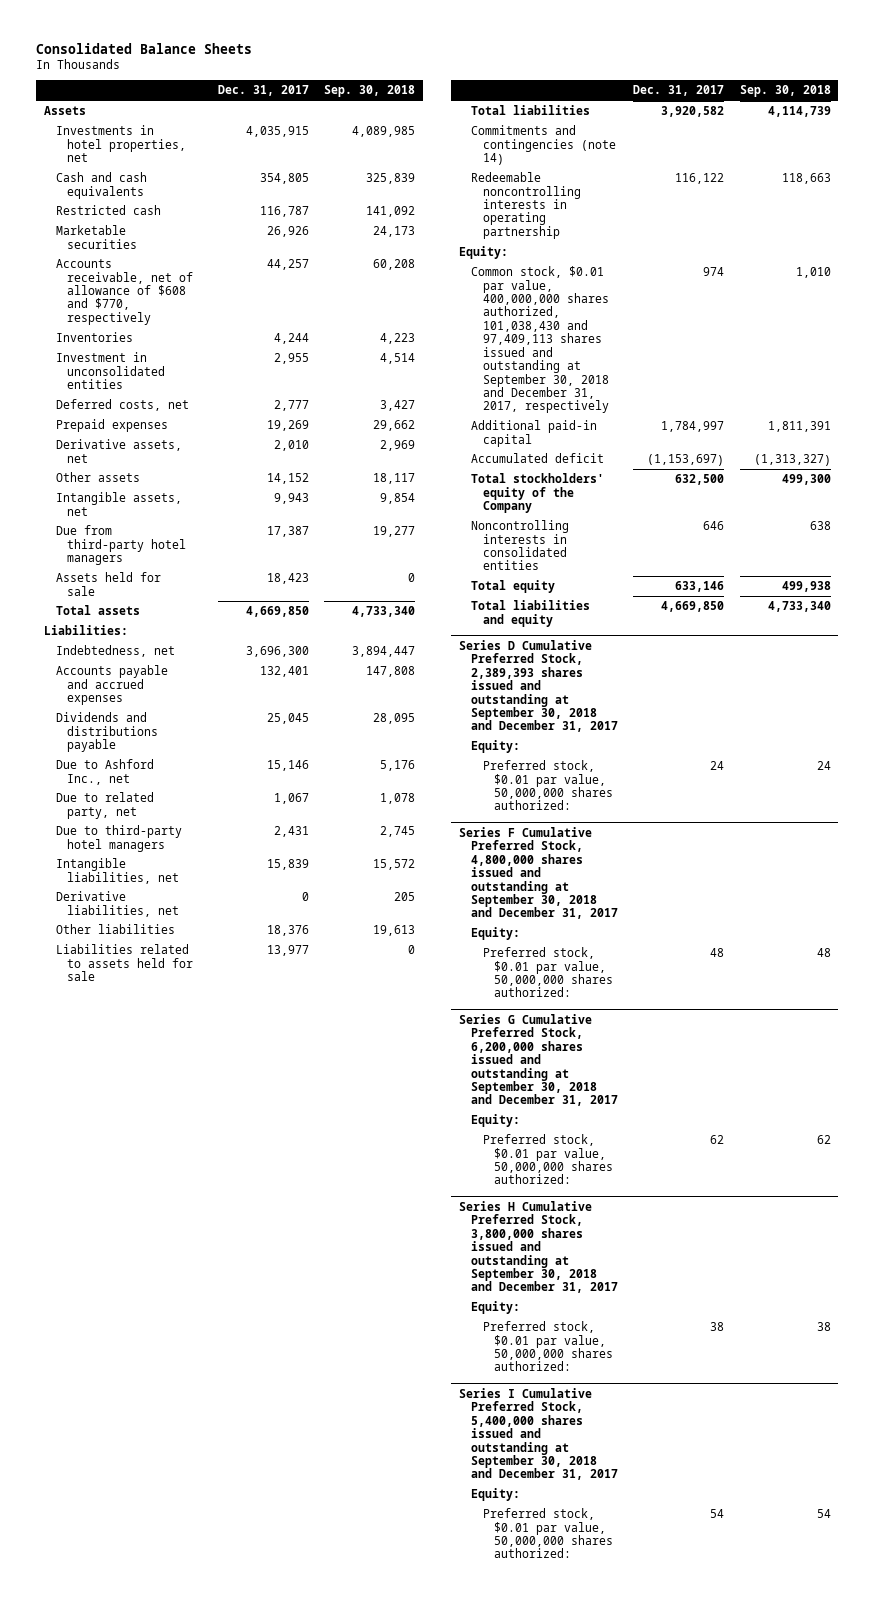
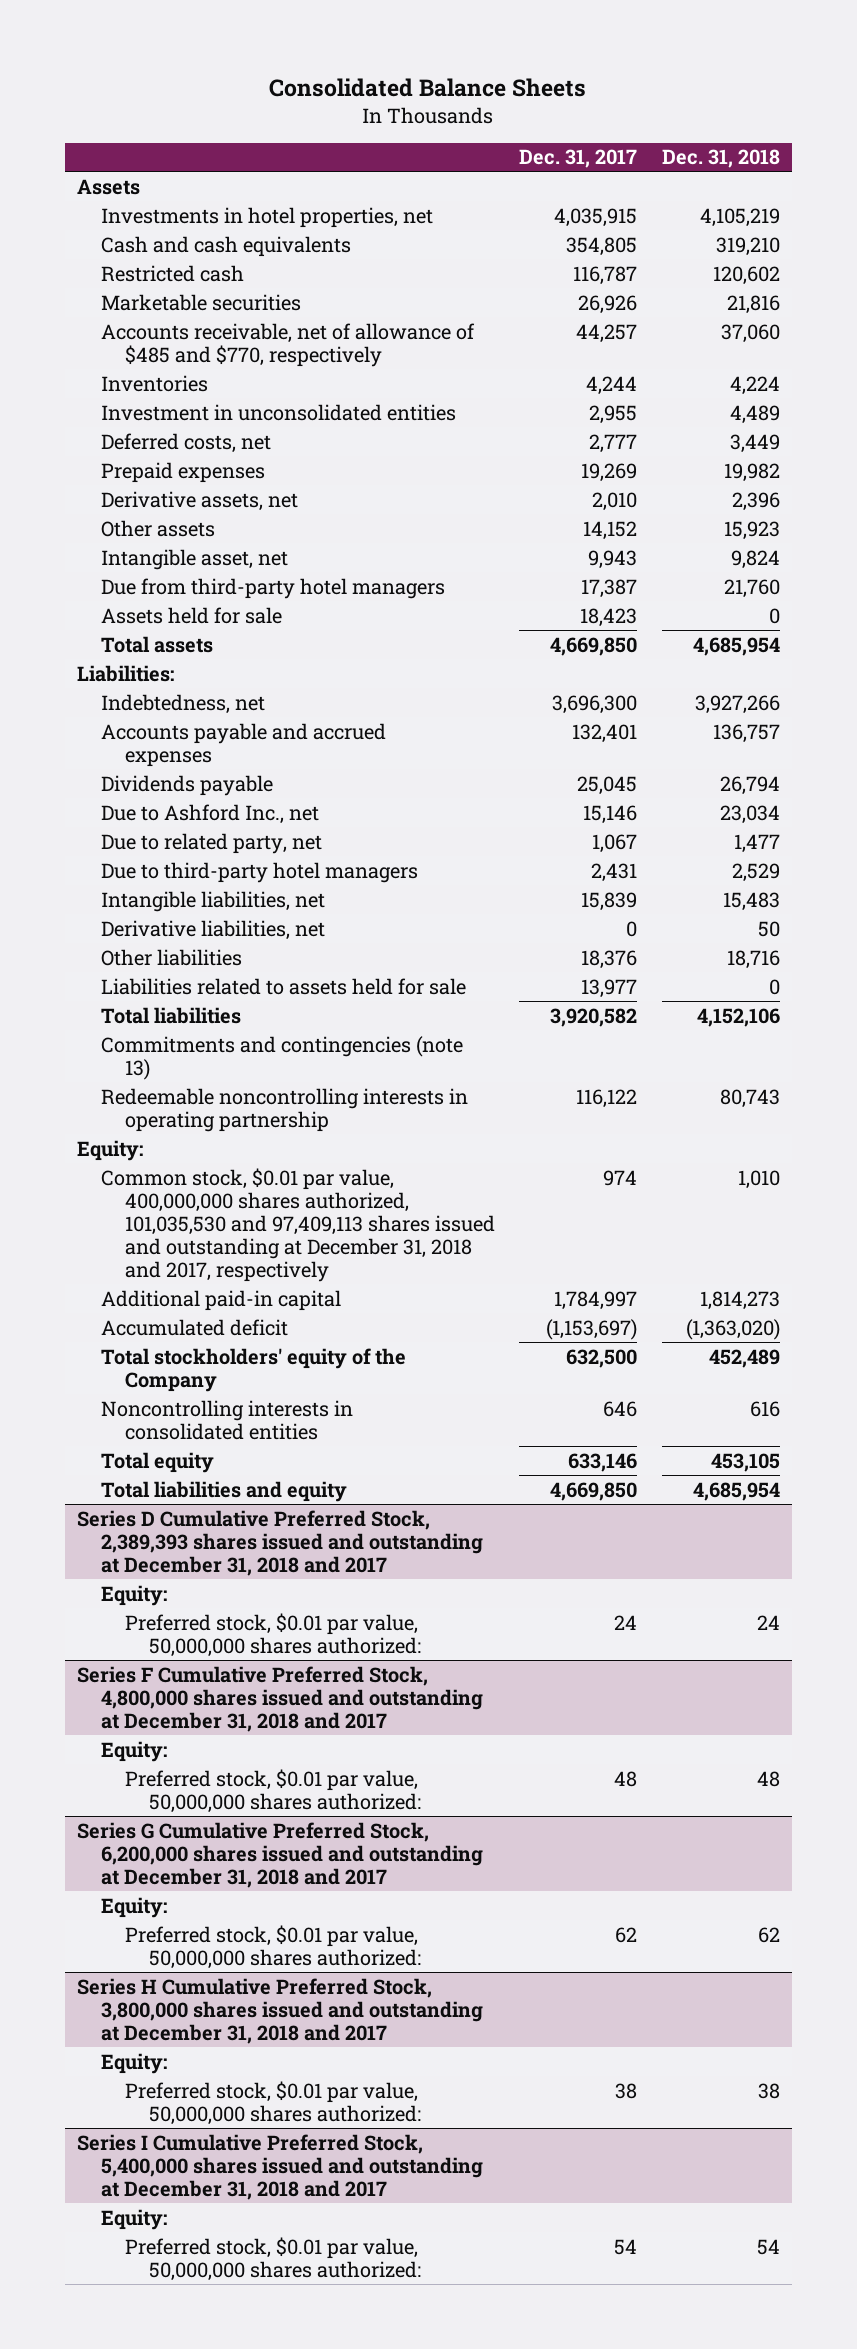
[324,85,416,98] Sep. 30, 2018 -> none
none -> [661,149,780,169] Dec. 31, 2018
[55,259,194,325] Accounts receivable, net of allowance of $608 and $770, respectively -> [101,322,476,367] Accounts receivable, net of allowance of $485 and $770, respectively
[55,492,182,516] Intangible assets, net -> [101,548,289,570] Intangible asset, net
[55,712,159,752] Dividends and distributions payable -> [101,774,274,796] Dividends payable
[470,125,616,165] Commitments and contingencies (note 14) -> [101,1035,464,1080] Commitments and contingencies (note 13)
[470,266,609,414] Common stock, $0.01 par value, 400,000,000 shares authorized, 101,038,430 and 97,409,113 shares issued and outstanding at September 30, 2018 and December 31, 2017, respectively -> [101,1167,496,1282] Common stock, $0.01 par value, 400,000,000 shares authorized, 101,035,530 and 97,409,113 shares issued and outstanding at December 31, 2018 and 2017, respectively
[459,639,618,733] Series D Cumulative Preferred Stock, 2,389,393 shares issued and outstanding at September 30, 2018 and December 31, 2017 -> [77,1509,484,1576] Series D Cumulative Preferred Stock, 2,389,393 shares issued and outstanding at December 31, 2018 and 2017
[459,826,618,920] Series F Cumulative Preferred Stock, 4,800,000 shares issued and outstanding at September 30, 2018 and December 31, 2017 -> [77,1665,484,1732] Series F Cumulative Preferred Stock, 4,800,000 shares issued and outstanding at December 31, 2018 and 2017
[459,1013,618,1107] Series G Cumulative Preferred Stock, 6,200,000 shares issued and outstanding at September 30, 2018 and December 31, 2017 -> [77,1821,484,1888] Series G Cumulative Preferred Stock, 6,200,000 shares issued and outstanding at December 31, 2018 and 2017
[459,1200,618,1294] Series H Cumulative Preferred Stock, 3,800,000 shares issued and outstanding at September 30, 2018 and December 31, 2017 -> [77,1977,484,2044] Series H Cumulative Preferred Stock, 3,800,000 shares issued and outstanding at December 31, 2018 and 2017
[459,1387,618,1481] Series I Cumulative Preferred Stock, 5,400,000 shares issued and outstanding at September 30, 2018 and December 31, 2017 -> [77,2133,484,2200] Series I Cumulative Preferred Stock, 5,400,000 shares issued and outstanding at December 31, 2018 and 2017

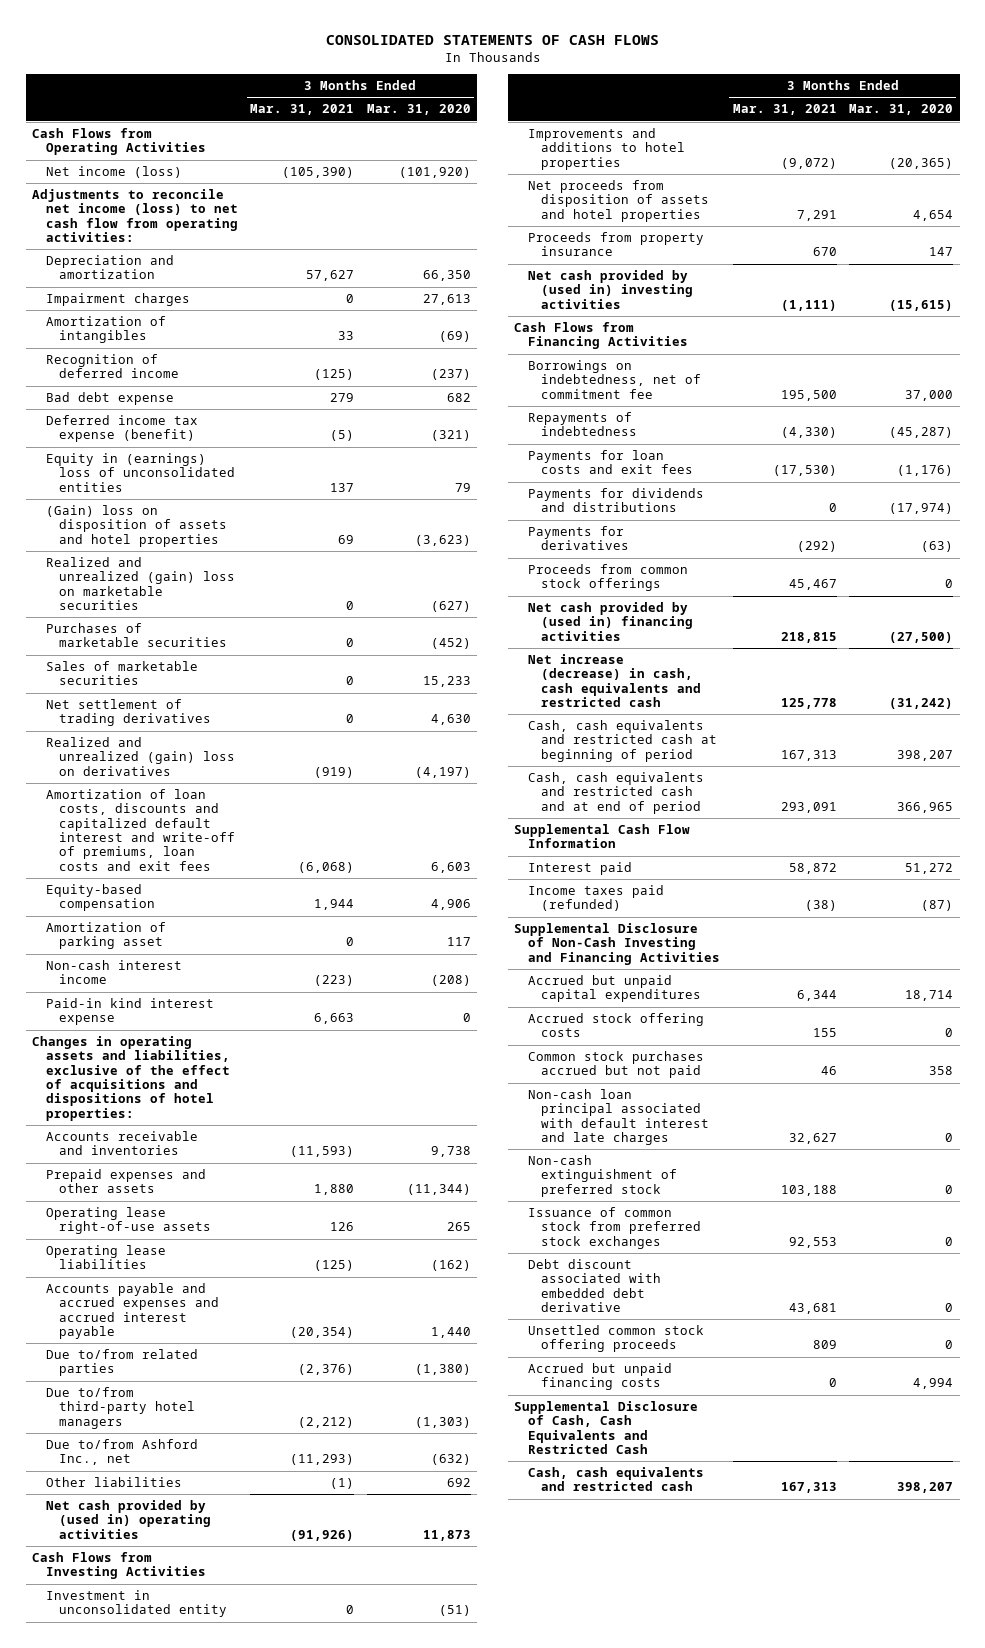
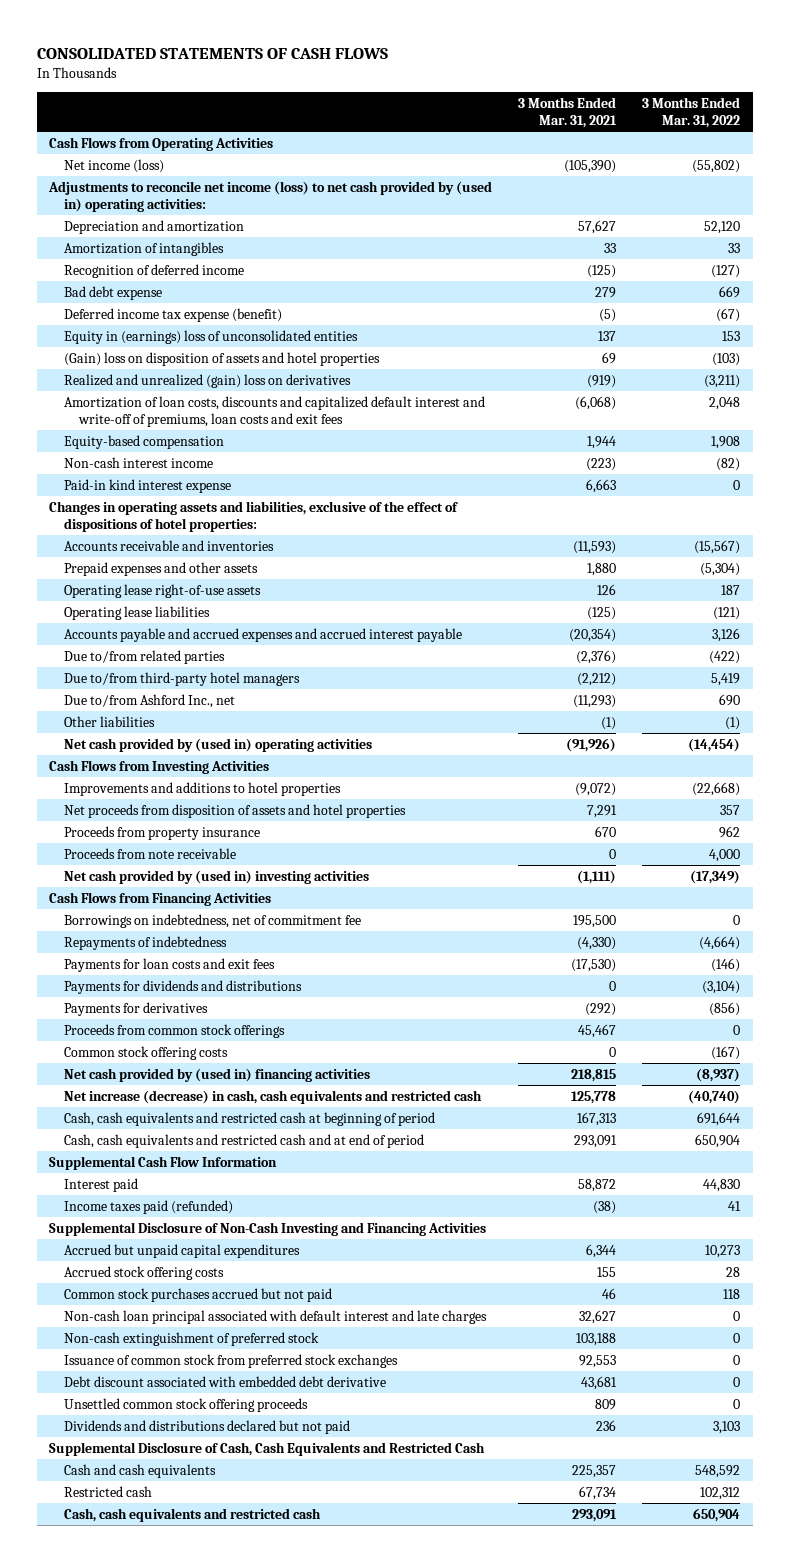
[366,104,471,116] Mar. 31, 2020 -> none
none -> [641,96,740,129] 3 Months Ended Mar. 31, 2022
[32,189,238,243] Adjustments to reconcile net income (loss) to net cash flow from operating activities: -> [48,180,493,213] Adjustments to reconcile net income (loss) to net cash provided by (used in) operating activities:
[45,293,190,307] Impairment charges -> none
[45,557,236,611] Realized and unrealized (gain) loss on marketable securities -> none
[45,623,228,648] Purchases of marketable securities -> none
[45,661,198,686] Sales of marketable securities -> none
[45,699,212,727] Net settlement of trading derivatives -> none
[45,922,166,950] Amortization of parking asset -> none
[32,1036,230,1121] Changes in operating assets and liabilities, exclusive of the effect of acquisitions and dispositions of hotel properties: -> [49,500,459,533] Changes in operating assets and liabilities, exclusive of the effect of dispositions of hotel properties:
[45,1590,228,1618] Investment in unconsolidated entity -> none
none -> [64,847,237,859] Proceeds from note receivable
none -> [64,1045,229,1060] Common stock offering costs
[527,1363,672,1391] Accrued but unpaid financing costs -> none
none -> [64,1419,351,1434] Dividends and distributions declared but not paid
none -> [64,1463,217,1478] Cash and cash equivalents
none -> [64,1485,153,1497] Restricted cash
[780,1482,837,1494] 167,313 -> [572,1508,618,1522] 293,091

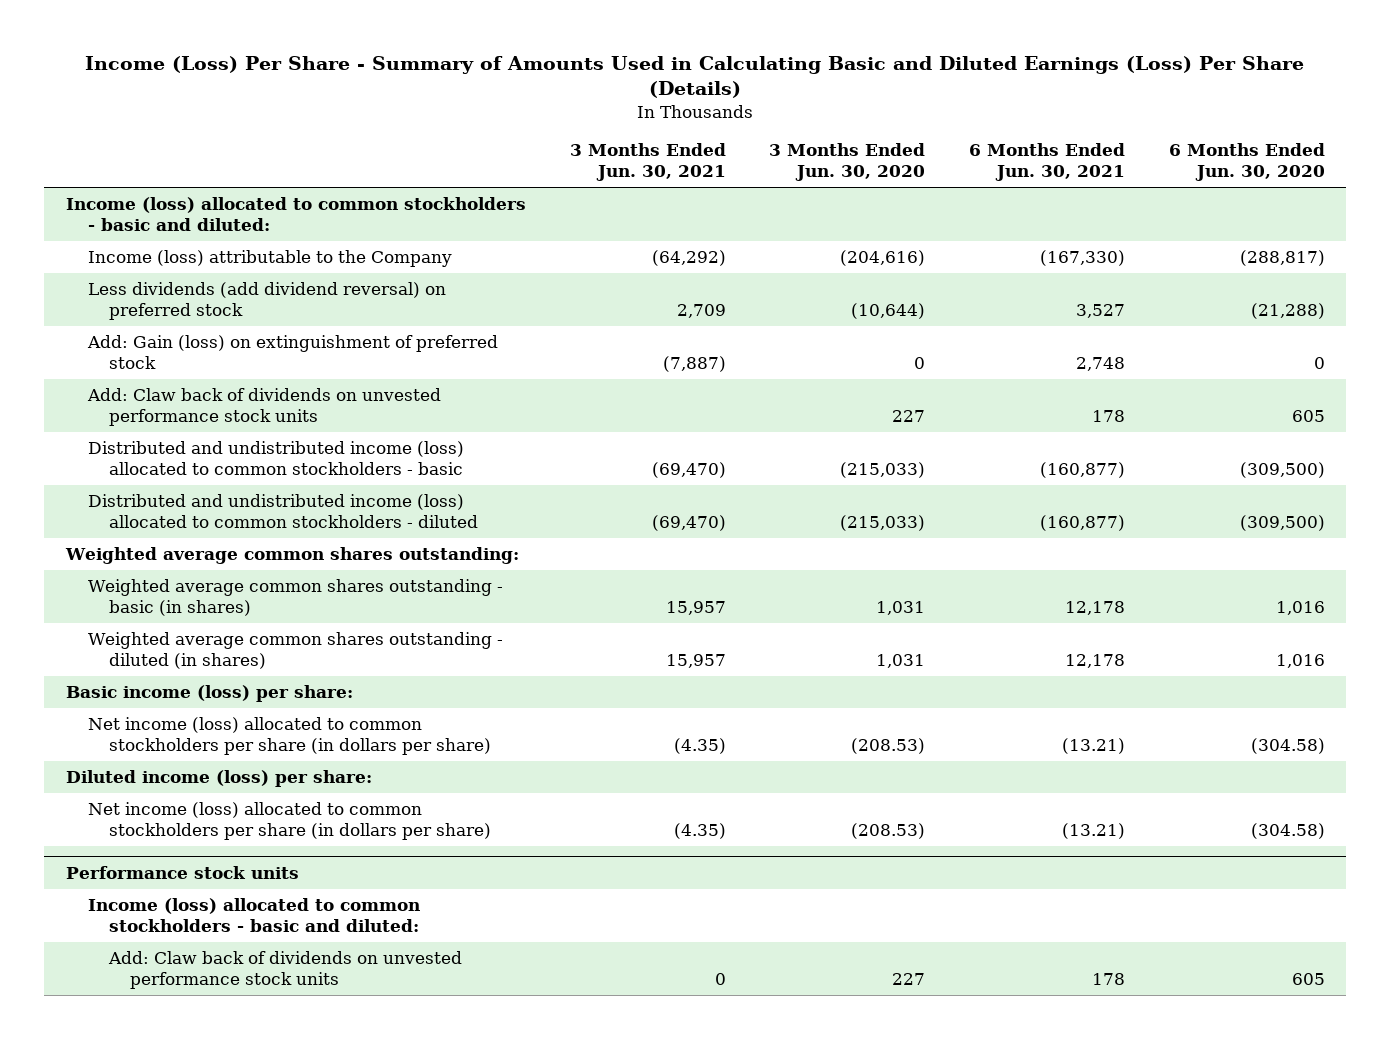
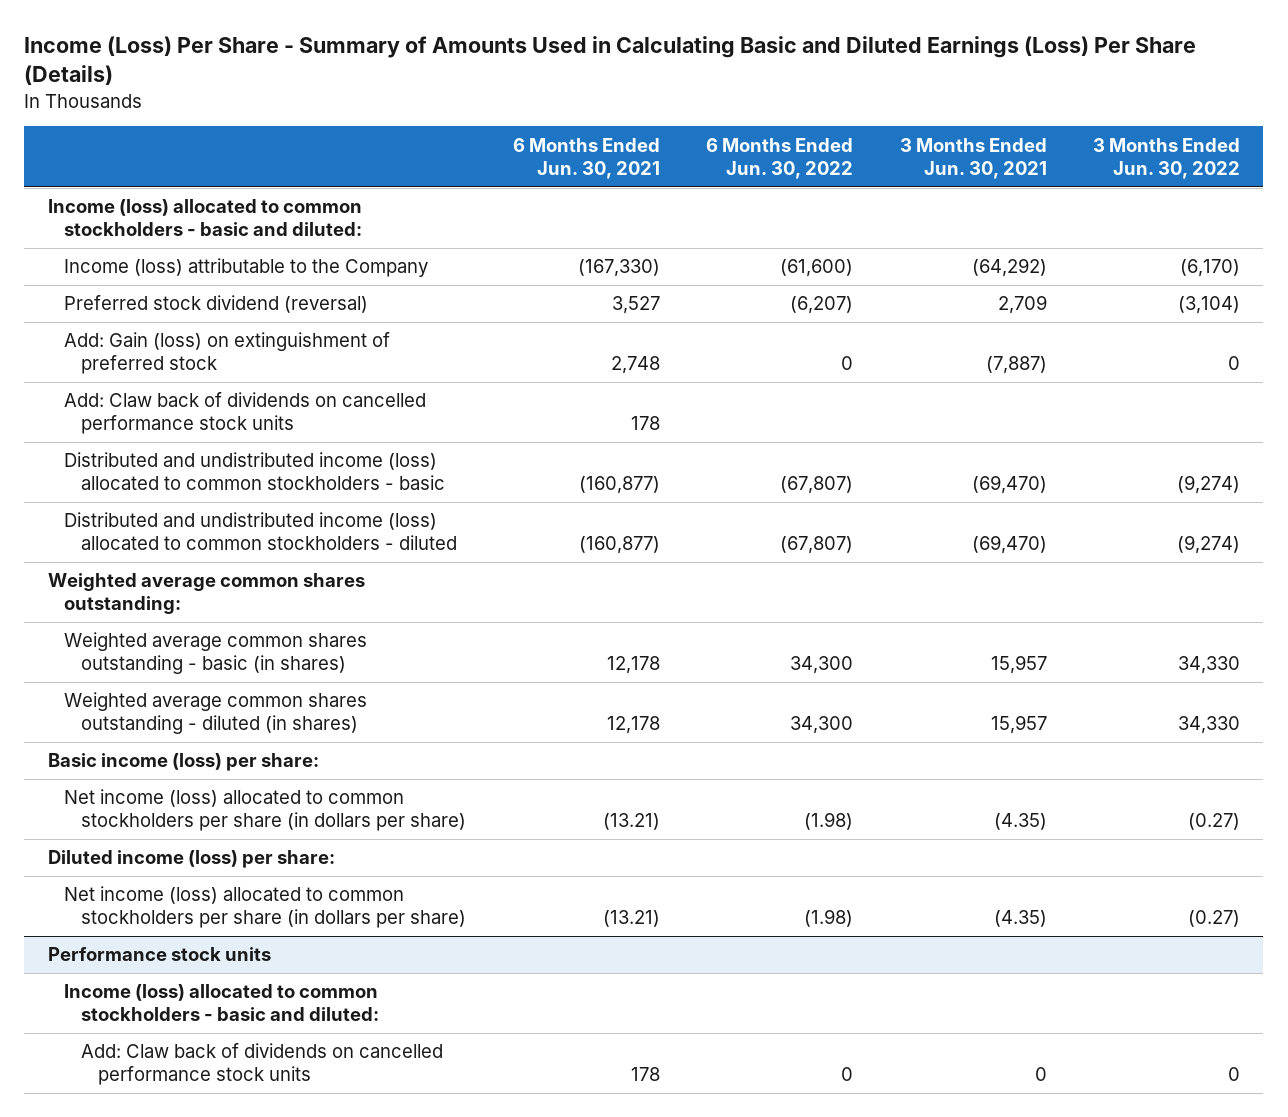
[769,143,926,182] 3 Months Ended Jun. 30, 2020 -> none
[1168,143,1325,182] 6 Months Ended Jun. 30, 2020 -> none
none -> [706,137,854,179] 6 Months Ended Jun. 30, 2022
none -> [1093,137,1241,179] 3 Months Ended Jun. 30, 2022
[87,282,446,320] Less dividends (add dividend reversal) on preferred stock -> [64,295,369,314] Preferred stock dividend (reversal)
[86,388,441,426] Add: Claw back of dividends on unvested performance stock units -> [64,392,427,435] Add: Claw back of dividends on cancelled performance stock units
[108,951,463,989] Add: Claw back of dividends on unvested performance stock units -> [81,1043,444,1086] Add: Claw back of dividends on cancelled performance stock units

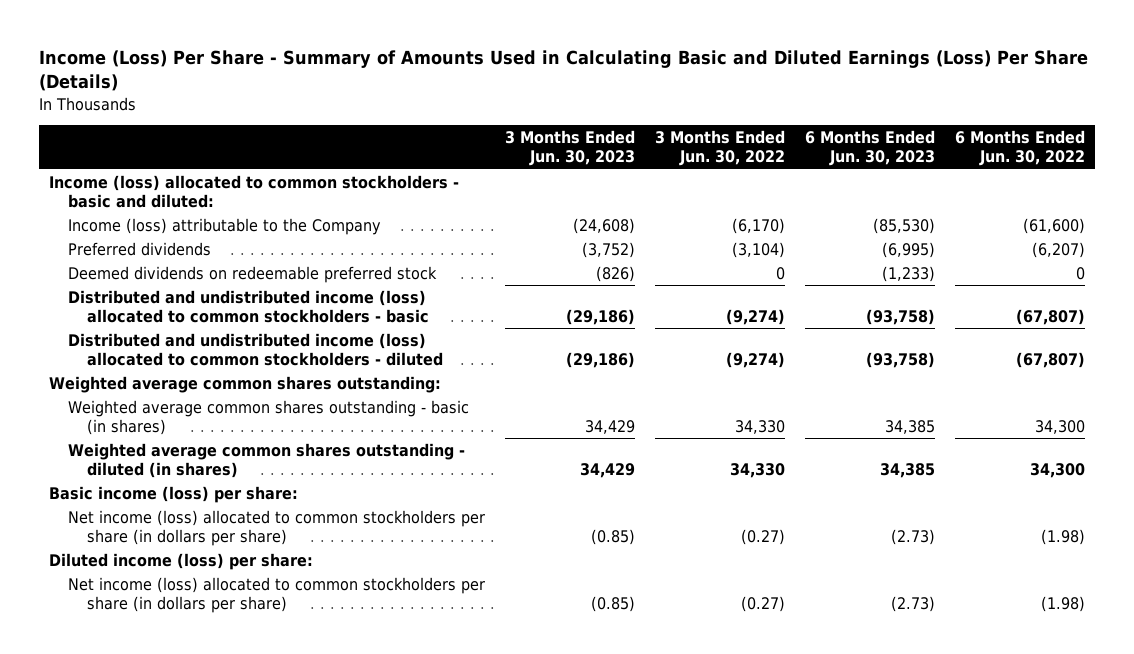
[512,137,660,179] 6 Months Ended Jun. 30, 2021 -> none
[899,137,1047,179] 3 Months Ended Jun. 30, 2021 -> none
none -> [505,130,636,167] 3 Months Ended Jun. 30, 2023
none -> [804,130,935,167] 6 Months Ended Jun. 30, 2023
[64,332,391,375] Add: Gain (loss) on extinguishment of preferred stock -> none
[64,392,427,435] Add: Claw back of dividends on cancelled performance stock units -> none
[64,295,369,314] Preferred stock dividend (reversal) -> [68,241,212,256] Preferred dividends
none -> [68,265,438,283] Deemed dividends on redeemable preferred stock
[47,947,271,962] Performance stock units -> none
[64,984,380,1022] Income (loss) allocated to common stockholders - basic and diluted: -> none
[81,1043,444,1086] Add: Claw back of dividends on cancelled performance stock units -> none

